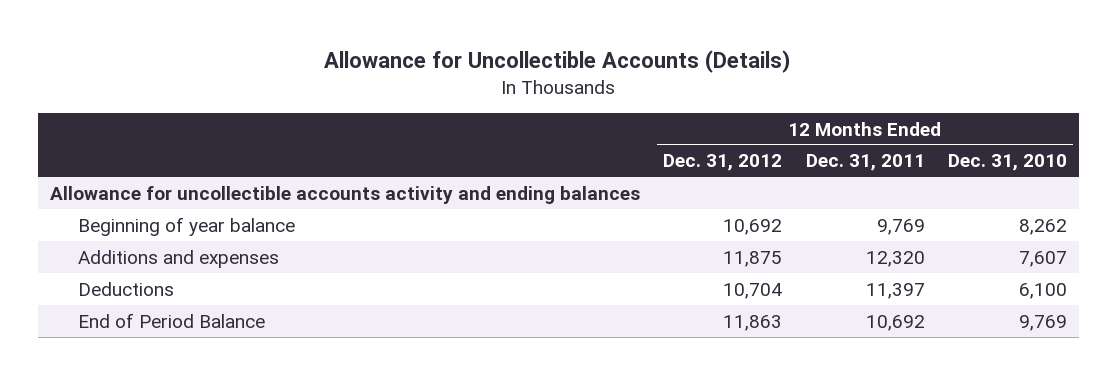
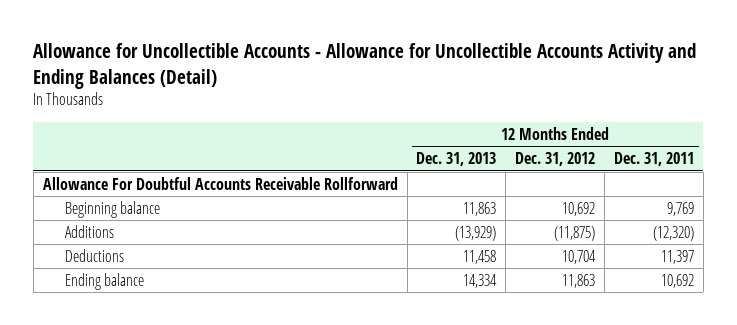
[324,49,792,73] Allowance for Uncollectible Accounts (Details) -> [33,43,697,89] Allowance for Uncollectible Accounts - Allowance for Uncollectible Accounts Activity and Ending Balances (Detail)
[947,154,1067,172] Dec. 31, 2010 -> none
none -> [416,152,497,167] Dec. 31, 2013
[49,185,640,204] Allowance for uncollectible accounts activity and ending balances -> [42,176,398,190] Allowance For Doubtful Accounts Receivable Rollforward
[78,216,296,236] Beginning of year balance -> [65,200,161,218] Beginning balance
[78,249,280,268] Additions and expenses -> [65,224,115,238] Additions
[723,250,783,267] 11,875 -> [554,225,596,241] (11,875)
[865,250,925,267] 12,320 -> [653,225,695,241] (12,320)
[78,312,266,328] End of Period Balance -> [65,272,145,290] Ending balance

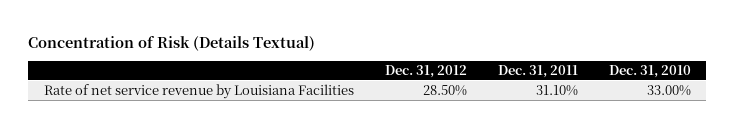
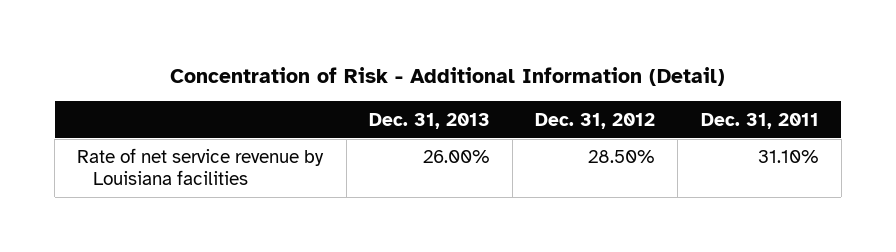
[27,35,315,51] Concentration of Risk (Details Textual) -> [169,67,725,87] Concentration of Risk - Additional Information (Detail)
[608,64,691,78] Dec. 31, 2010 -> none
none -> [368,112,490,129] Dec. 31, 2013
[43,84,354,100] Rate of net service revenue by Louisiana Facilities -> [77,148,325,186] Rate of net service revenue by Louisiana facilities

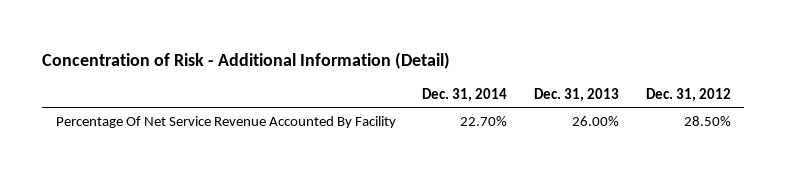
[700,112,819,129] Dec. 31, 2011 -> none
none -> [422,88,508,103] Dec. 31, 2014
[77,148,325,186] Rate of net service revenue by Louisiana facilities -> [55,115,396,128] Percentage Of Net Service Revenue Accounted By Facility

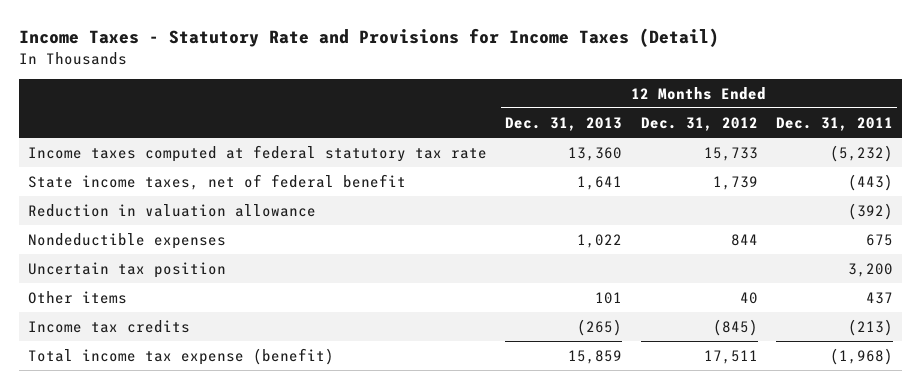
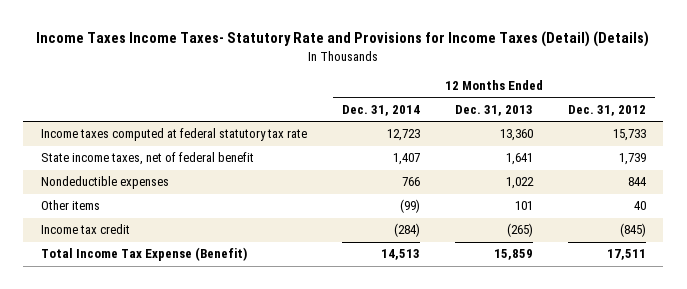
[19,28,720,48] Income Taxes - Statutory Rate and Provisions for Income Taxes (Detail) -> [36,31,650,48] Income Taxes Income Taxes- Statutory Rate and Provisions for Income Taxes (Detail) (Details)
[775,116,893,131] Dec. 31, 2011 -> none
none -> [341,104,420,116] Dec. 31, 2014
[28,203,317,217] Reduction in valuation allowance -> none
[28,261,227,278] Uncertain tax position -> none
[28,319,191,333] Income tax credits -> [40,224,130,235] Income tax credit
[28,347,335,365] Total income tax expense (benefit) -> [40,247,247,262] Total Income Tax Expense (Benefit)

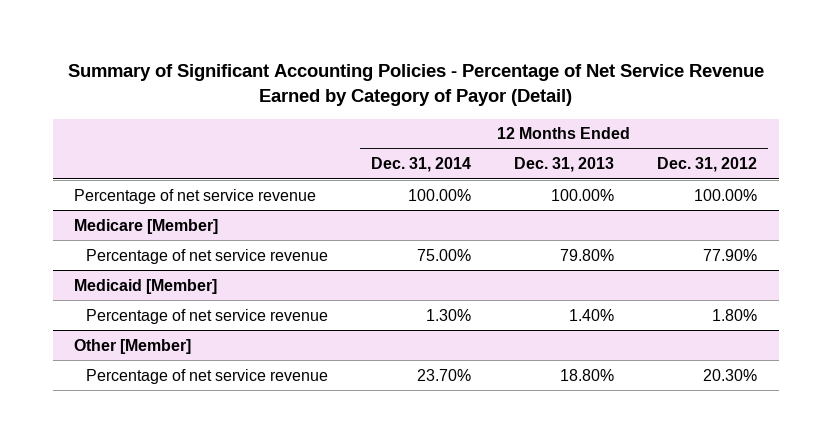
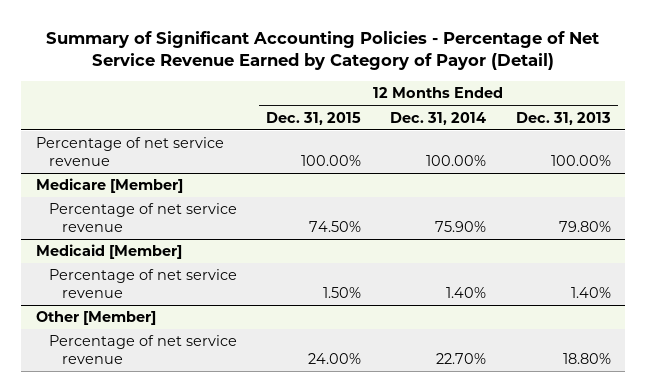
[657,157,758,173] Dec. 31, 2012 -> none
none -> [266,111,362,125] Dec. 31, 2015
[417,248,472,261] 75.00% -> [435,221,487,233] 75.90%
[426,308,472,321] 1.30% -> [446,287,487,299] 1.40%
[417,368,472,381] 23.70% -> [436,353,487,365] 22.70%

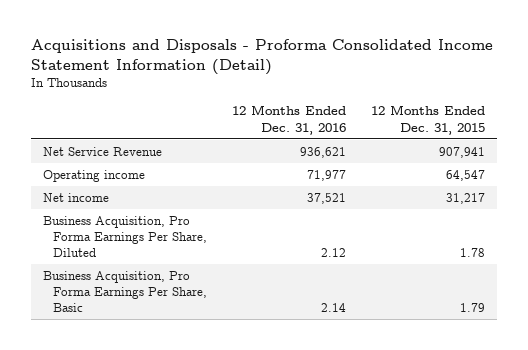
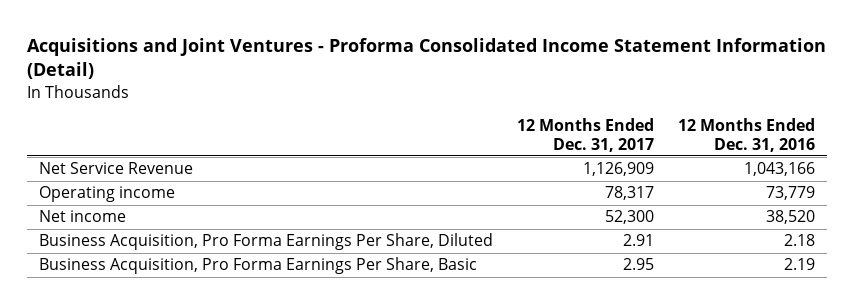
[30,39,493,75] Acquisitions and Disposals - Proforma Consolidated Income Statement Information (Detail) -> [27,37,827,80] Acquisitions and Joint Ventures - Proforma Consolidated Income Statement Information (Detail)
[370,105,485,135] 12 Months Ended Dec. 31, 2015 -> none
none -> [517,118,655,152] 12 Months Ended Dec. 31, 2017
[299,146,346,158] 936,621 -> [744,162,816,177] 1,043,166
[306,169,346,181] 71,977 -> [766,186,816,201] 73,779
[306,192,346,204] 37,521 -> [766,210,816,225] 38,520
[320,248,346,258] 2.12 -> [784,234,816,247] 2.18
[320,303,346,313] 2.14 -> [784,258,816,271] 2.19

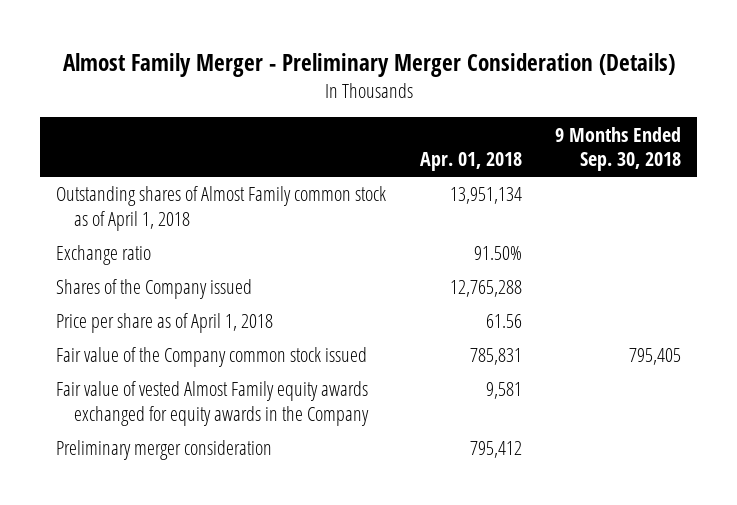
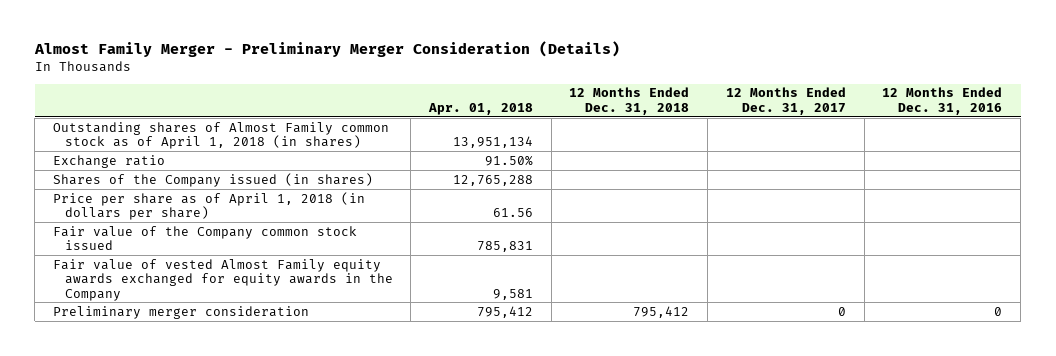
[554,126,681,172] 9 Months Ended Sep. 30, 2018 -> none
none -> [569,87,690,115] 12 Months Ended Dec. 31, 2018
none -> [725,87,846,115] 12 Months Ended Dec. 31, 2017
none -> [882,87,1003,115] 12 Months Ended Dec. 31, 2016
[56,186,387,231] Outstanding shares of Almost Family common stock as of April 1, 2018 -> [53,121,390,150] Outstanding shares of Almost Family common stock as of April 1, 2018 (in shares)
[56,279,253,300] Shares of the Company issued -> [53,172,374,187] Shares of the Company issued (in shares)
[56,313,274,334] Price per share as of April 1, 2018 -> [53,191,366,221] Price per share as of April 1, 2018 (in dollars per share)

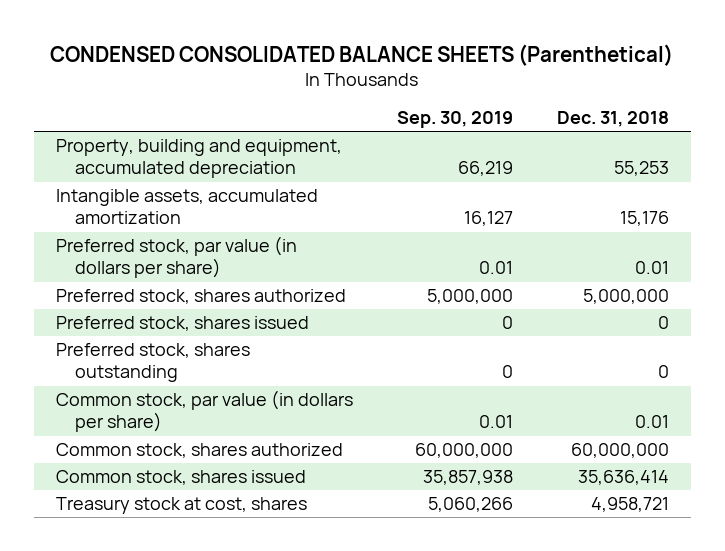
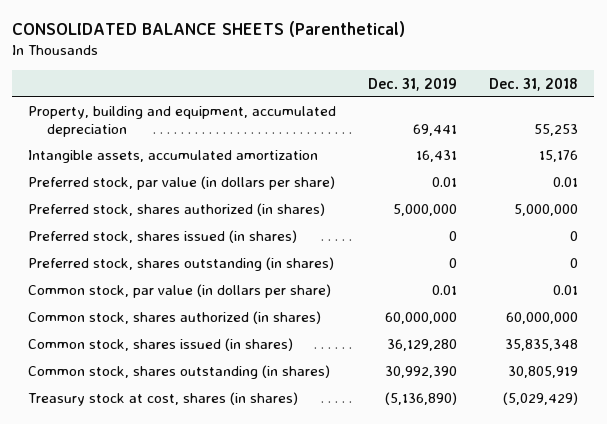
[50,43,674,66] CONDENSED CONSOLIDATED BALANCE SHEETS (Parenthetical) -> [12,21,406,38] CONSOLIDATED BALANCE SHEETS (Parenthetical)
[396,111,513,129] Sep. 30, 2019 -> none
none -> [368,77,458,91] Dec. 31, 2019
[56,289,347,305] Preferred stock, shares authorized -> [28,203,326,217] Preferred stock, shares authorized (in shares)
[56,316,310,332] Preferred stock, shares issued -> [28,230,298,244] Preferred stock, shares issued (in shares)
[56,343,251,383] Preferred stock, shares outstanding -> [28,257,335,272] Preferred stock, shares outstanding (in shares)
[56,443,344,459] Common stock, shares authorized -> [28,311,322,325] Common stock, shares authorized (in shares)
[56,470,307,486] Common stock, shares issued -> [28,338,294,352] Common stock, shares issued (in shares)
[577,470,669,486] 35,636,414 -> [505,339,579,352] 35,835,348
none -> [28,365,331,380] Common stock, shares outstanding (in shares)
[56,497,308,515] Treasury stock at cost, shares -> [28,392,299,407] Treasury stock at cost, shares (in shares)
[590,497,669,513] 4,958,721 -> [503,392,579,406] (5,029,429)

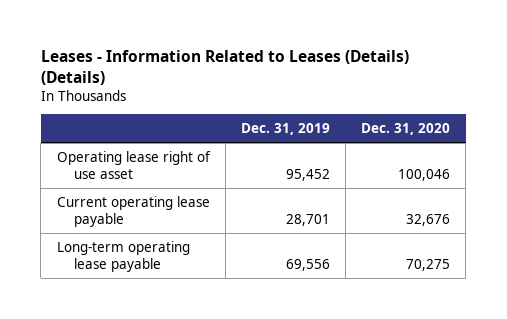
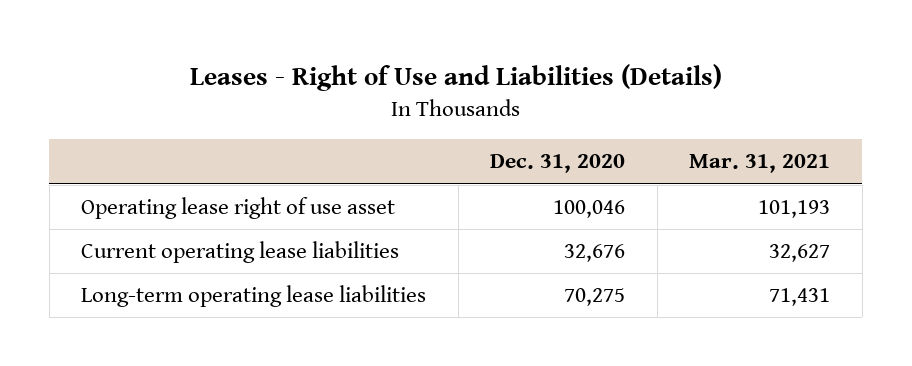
[40,49,409,85] Leases - Information Related to Leases (Details) (Details) -> [189,64,722,92] Leases - Right of Use and Liabilities (Details)
[240,123,330,136] Dec. 31, 2019 -> none
none -> [689,154,831,174] Mar. 31, 2021
[56,195,210,227] Current operating lease payable -> [81,241,400,264] Current operating lease liabilities
[56,240,190,272] Long-term operating lease payable -> [81,285,427,308] Long-term operating lease liabilities

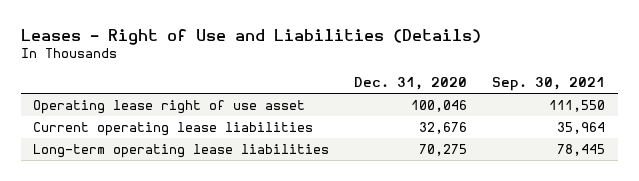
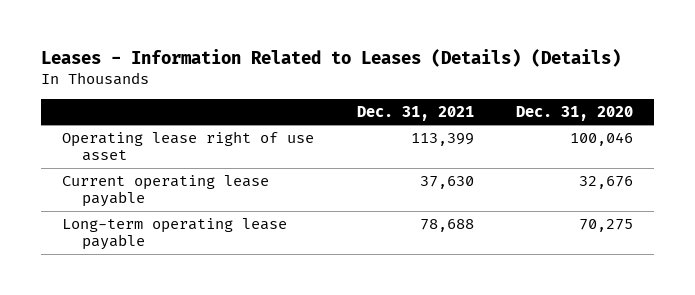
[20,28,481,45] Leases - Right of Use and Liabilities (Details) -> [40,48,621,67] Leases - Information Related to Leases (Details) (Details)
[492,77,606,92] Sep. 30, 2021 -> none
none -> [356,105,474,121] Dec. 31, 2021
[33,121,314,136] Current operating lease liabilities -> [62,174,270,208] Current operating lease payable
[33,143,330,158] Long-term operating lease liabilities -> [62,217,288,251] Long-term operating lease payable

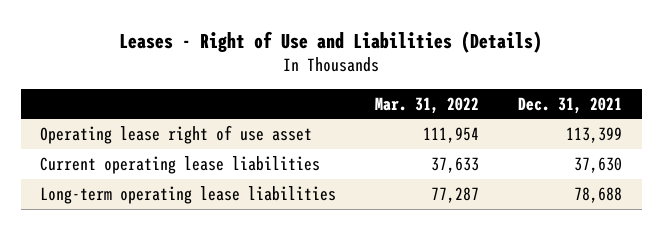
[40,48,621,67] Leases - Information Related to Leases (Details) (Details) -> [119,30,543,53] Leases - Right of Use and Liabilities (Details)
[515,105,633,121] Dec. 31, 2020 -> none
none -> [375,96,480,114] Mar. 31, 2022
[62,174,270,208] Current operating lease payable -> [40,155,321,174] Current operating lease liabilities
[62,217,288,251] Long-term operating lease payable -> [40,185,337,204] Long-term operating lease liabilities

